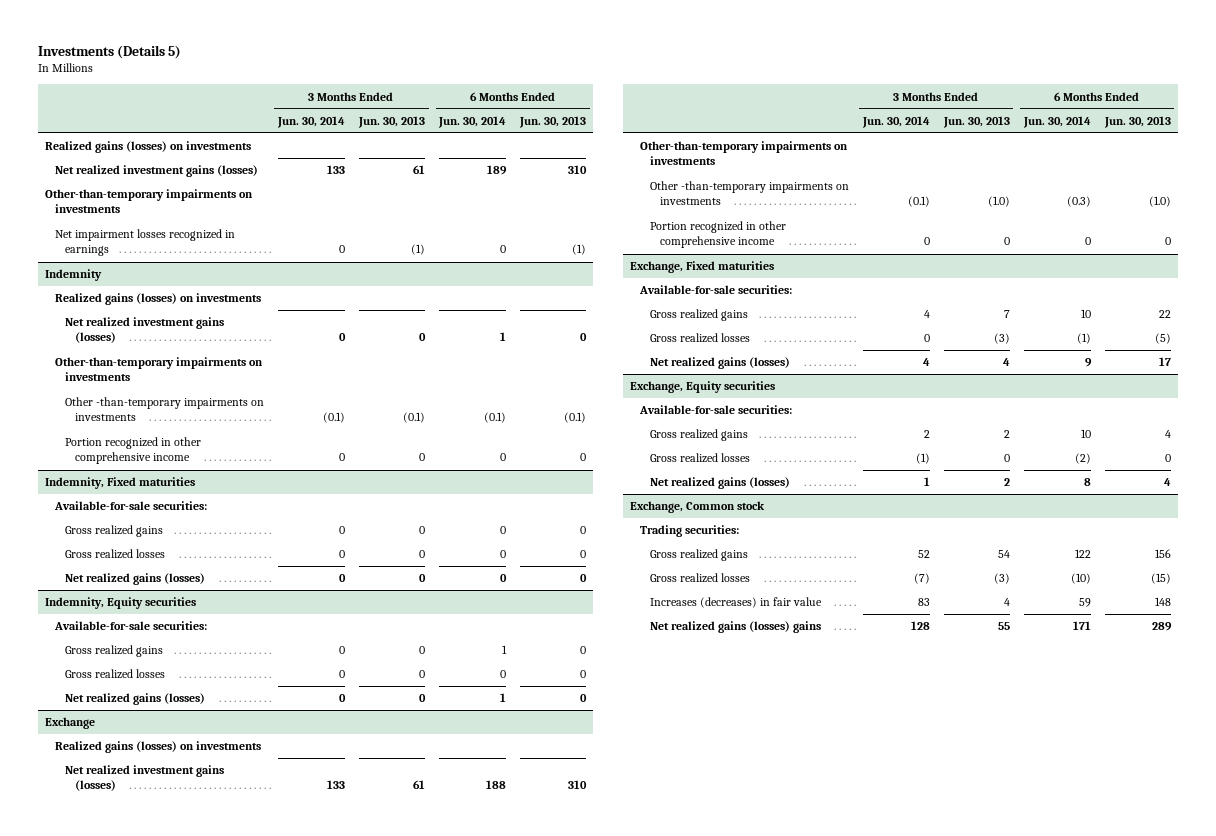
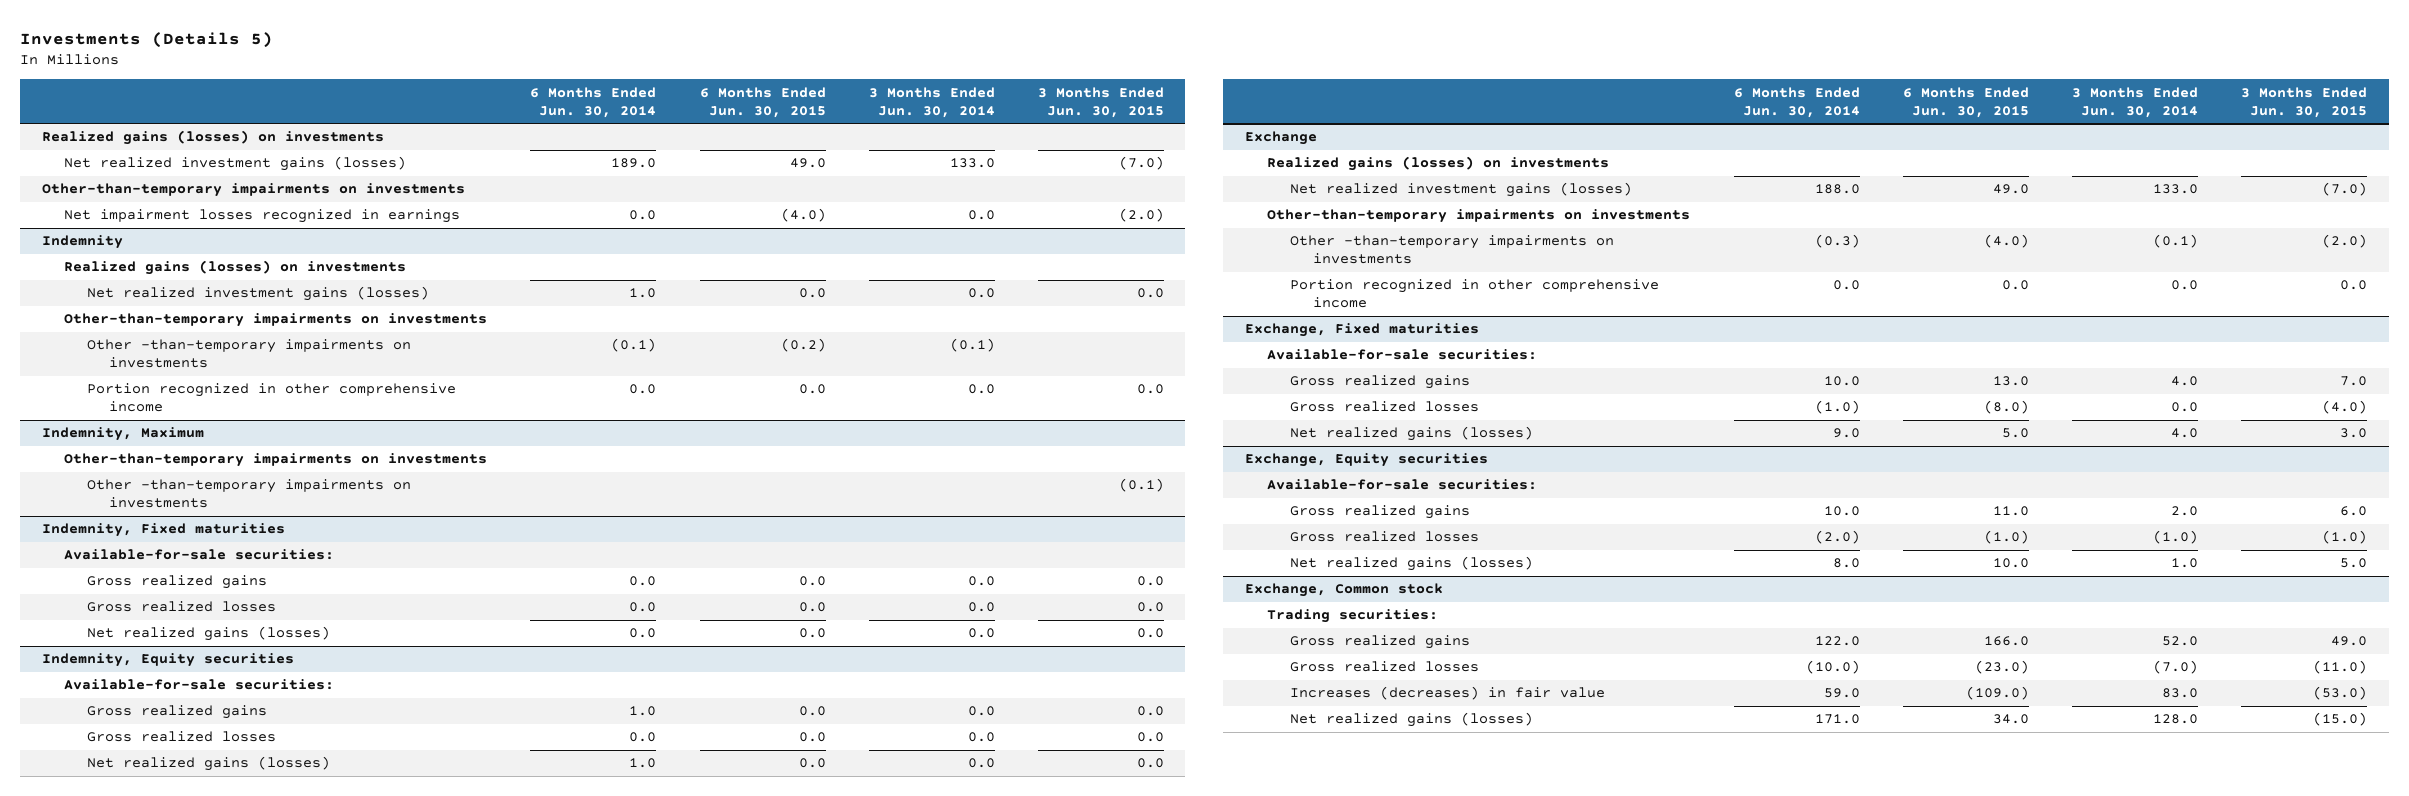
[358,115,426,128] Jun. 30, 2013 -> none
[519,115,587,128] Jun. 30, 2013 -> none
none -> [699,86,826,118] 6 Months Ended Jun. 30, 2015
none -> [1037,86,1164,118] 3 Months Ended Jun. 30, 2015
[326,165,345,175] 133 -> [949,158,995,169] 133.0
[487,165,508,176] 189 -> [611,158,657,169] 189.0
[338,245,345,254] 0 -> [967,210,995,221] 0.0
[500,245,507,254] 0 -> [629,210,657,221] 0.0
[338,333,346,342] 0 -> [967,288,995,299] 0.0
[500,332,507,342] 1 -> [629,288,657,299] 1.0
[338,453,345,462] 0 -> [967,384,995,395] 0.0
[500,453,507,462] 0 -> [629,384,657,395] 0.0
none -> [41,427,204,442] Indemnity, Maximum
none -> [64,453,488,468] Other-than-temporary impairments on investments
none -> [86,479,411,509] Other -than-temporary impairments on investments
[338,526,345,535] 0 -> [967,576,995,587] 0.0
[500,526,507,535] 0 -> [629,576,657,587] 0.0
[338,550,345,559] 0 -> [967,602,995,613] 0.0
[500,550,507,559] 0 -> [629,602,657,613] 0.0
[338,574,346,583] 0 -> [967,628,995,639] 0.0
[500,574,508,583] 0 -> [629,628,657,639] 0.0
[338,646,345,655] 0 -> [967,706,995,717] 0.0
[502,645,508,655] 1 -> [629,706,657,717] 1.0
[338,670,345,679] 0 -> [967,732,995,743] 0.0
[500,670,507,679] 0 -> [629,732,657,743] 0.0
[338,694,346,703] 0 -> [967,758,995,769] 0.0
[500,693,507,703] 1 -> [629,758,657,769] 1.0
[326,780,345,790] 133 -> [2152,184,2198,195] 133.0
[486,780,507,790] 188 -> [1814,184,1860,195] 188.0
[923,237,930,246] 0 -> [2170,280,2198,291] 0.0
[1084,237,1091,246] 0 -> [1832,280,1860,291] 0.0
[923,310,930,319] 4 -> [2170,376,2198,387] 4.0
[1080,309,1091,319] 10 -> [1823,376,1860,387] 10.0
[923,334,930,343] 0 -> [2170,402,2198,413] 0.0
[1076,333,1091,345] (1) -> [1814,400,1860,415] (1.0)
[922,358,930,367] 4 -> [2170,428,2198,439] 4.0
[1084,358,1092,368] 9 -> [1832,428,1860,439] 9.0
[923,430,930,439] 2 -> [2170,506,2198,517] 2.0
[1080,429,1091,439] 10 -> [1823,506,1860,517] 10.0
[915,453,930,465] (1) -> [2152,530,2198,545] (1.0)
[1074,453,1091,465] (2) -> [1814,530,1860,545] (2.0)
[923,477,930,487] 1 -> [2170,558,2198,569] 1.0
[1083,478,1091,487] 8 -> [1832,558,1860,569] 8.0
[917,550,930,559] 52 -> [2161,636,2198,647] 52.0
[1074,549,1091,559] 122 -> [1814,636,1860,647] 122.0
[913,573,930,585] (7) -> [2152,660,2198,675] (7.0)
[1070,573,1091,585] (10) -> [1805,660,1860,675] (10.0)
[917,598,930,607] 83 -> [2161,688,2198,699] 83.0
[1078,598,1091,608] 59 -> [1823,688,1860,699] 59.0
[649,621,821,634] Net realized gains (losses) gains -> [1290,712,1534,728] Net realized gains (losses)
[910,621,930,631] 128 -> [2152,714,2198,725] 128.0
[1072,621,1091,631] 171 -> [1814,714,1860,725] 171.0

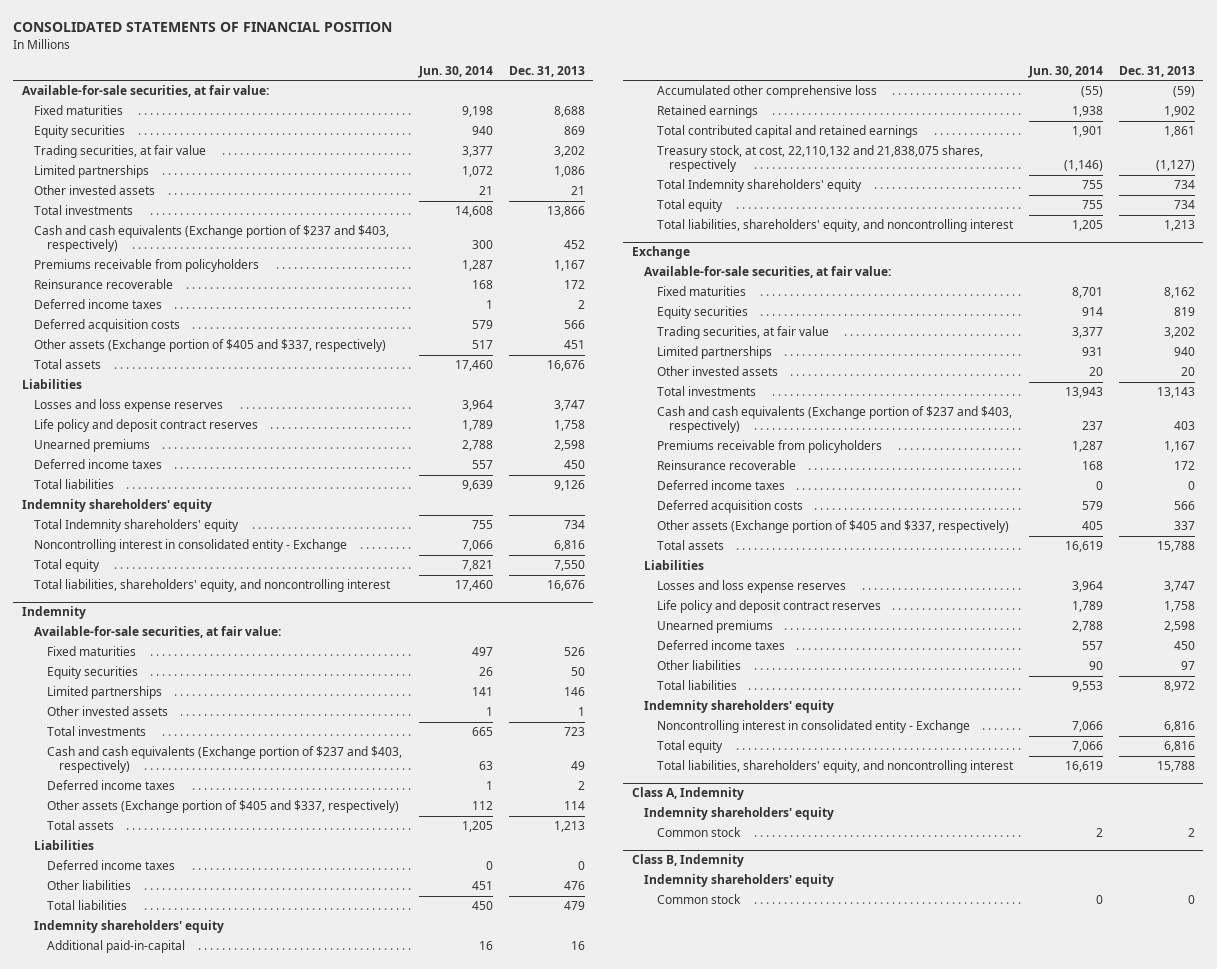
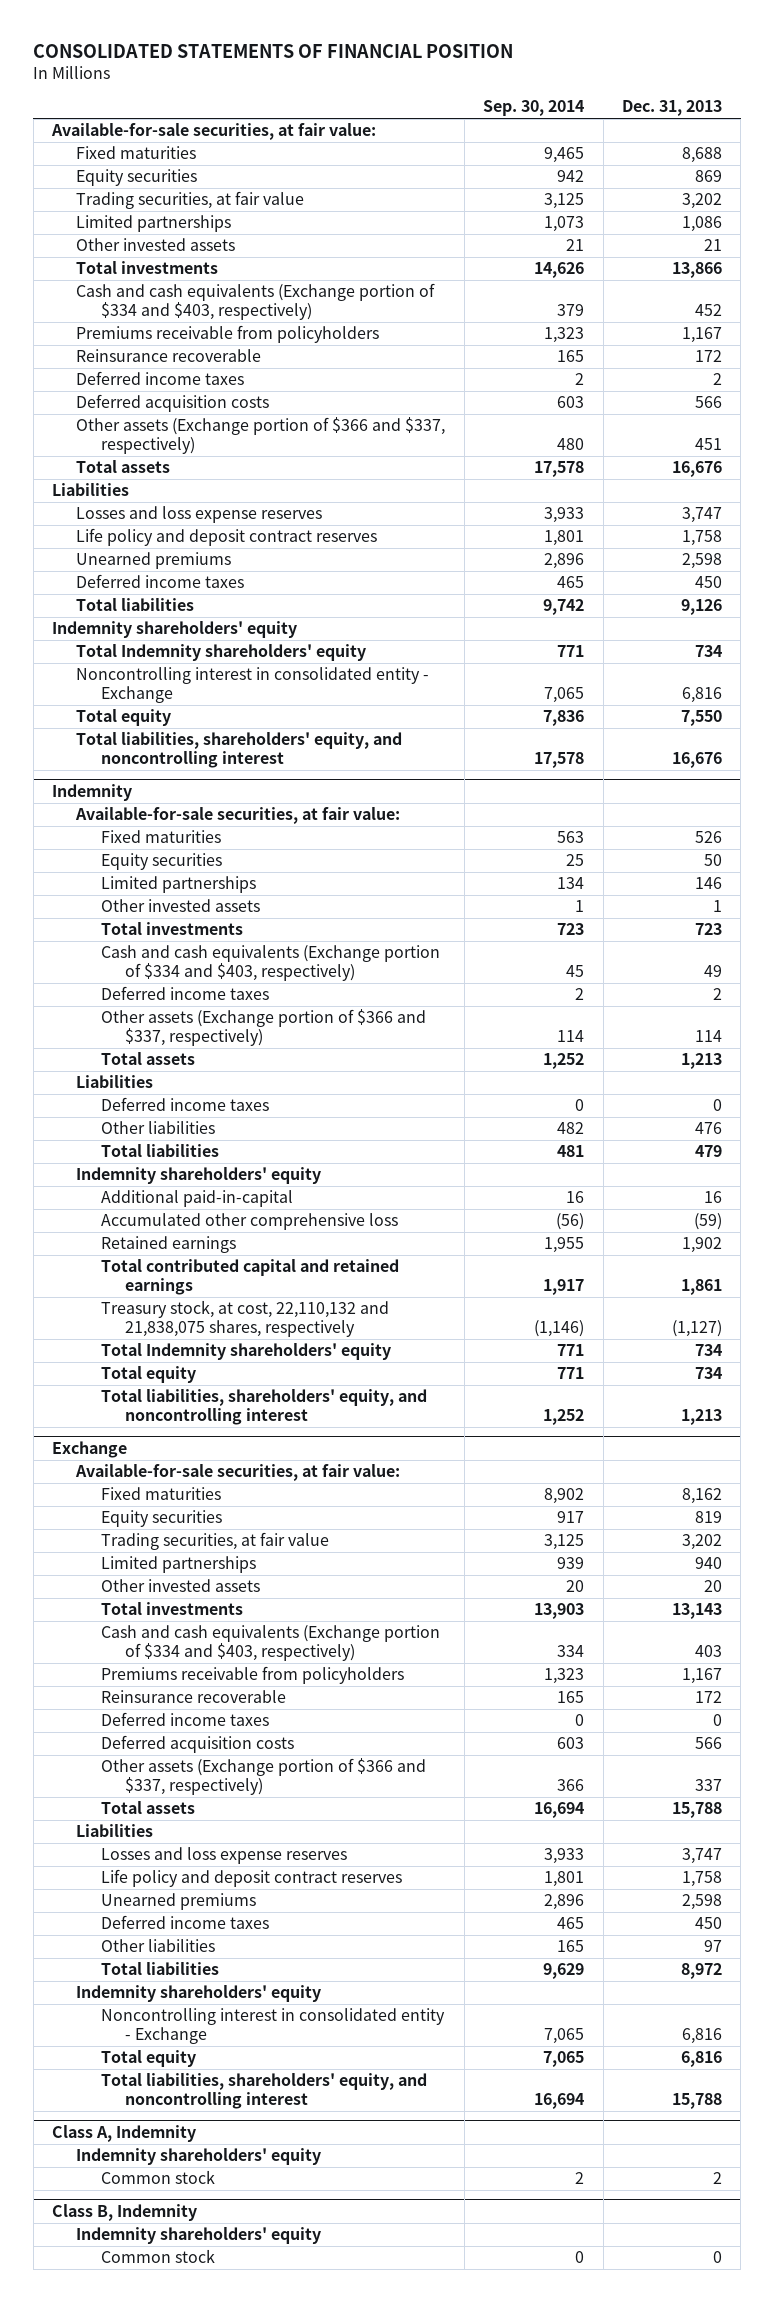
[417,65,493,78] Jun. 30, 2014 -> none
none -> [483,100,585,117] Sep. 30, 2014
[34,225,390,253] Cash and cash equivalents (Exchange portion of $237 and $403, respectively) -> [76,283,436,321] Cash and cash equivalents (Exchange portion of $334 and $403, respectively)
[34,339,387,353] Other assets (Exchange portion of $405 and $337, respectively) -> [76,417,446,455] Other assets (Exchange portion of $366 and $337, respectively)
[46,746,402,774] Cash and cash equivalents (Exchange portion of $237 and $403, respectively) -> [100,945,440,982] Cash and cash equivalents (Exchange portion of $334 and $403, respectively)
[46,800,399,814] Other assets (Exchange portion of $405 and $337, respectively) -> [100,1009,426,1047] Other assets (Exchange portion of $366 and $337, respectively)
[656,406,1012,434] Cash and cash equivalents (Exchange portion of $237 and $403, respectively) -> [100,1625,440,1662] Cash and cash equivalents (Exchange portion of $334 and $403, respectively)
[656,520,1009,534] Other assets (Exchange portion of $405 and $337, respectively) -> [100,1758,426,1796] Other assets (Exchange portion of $366 and $337, respectively)

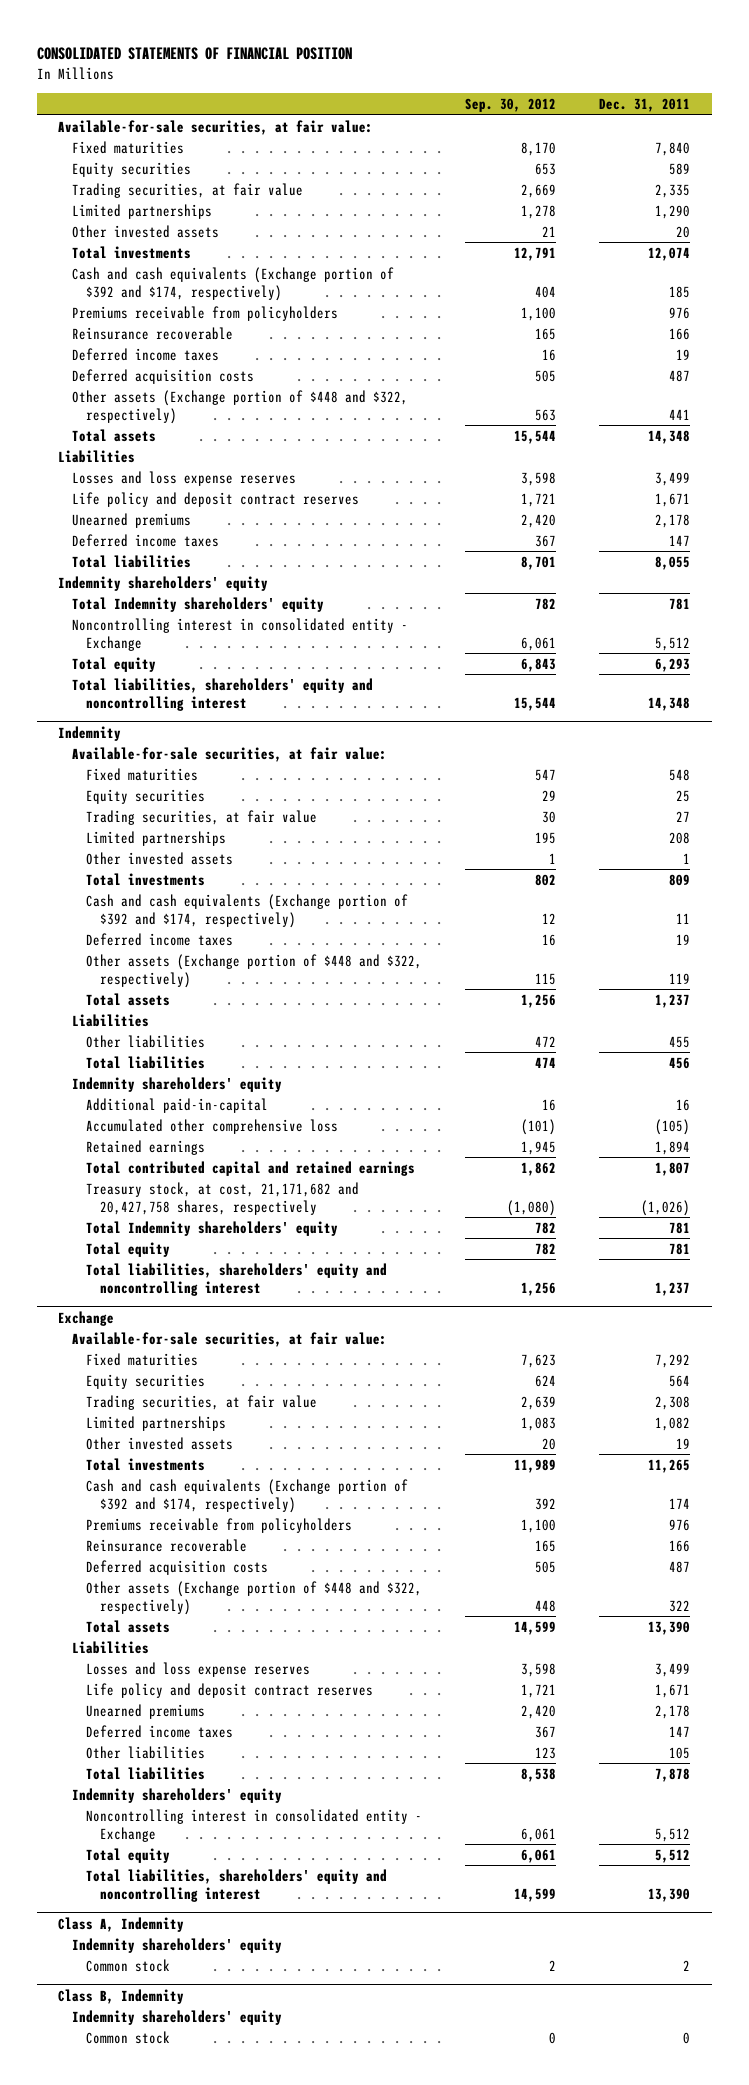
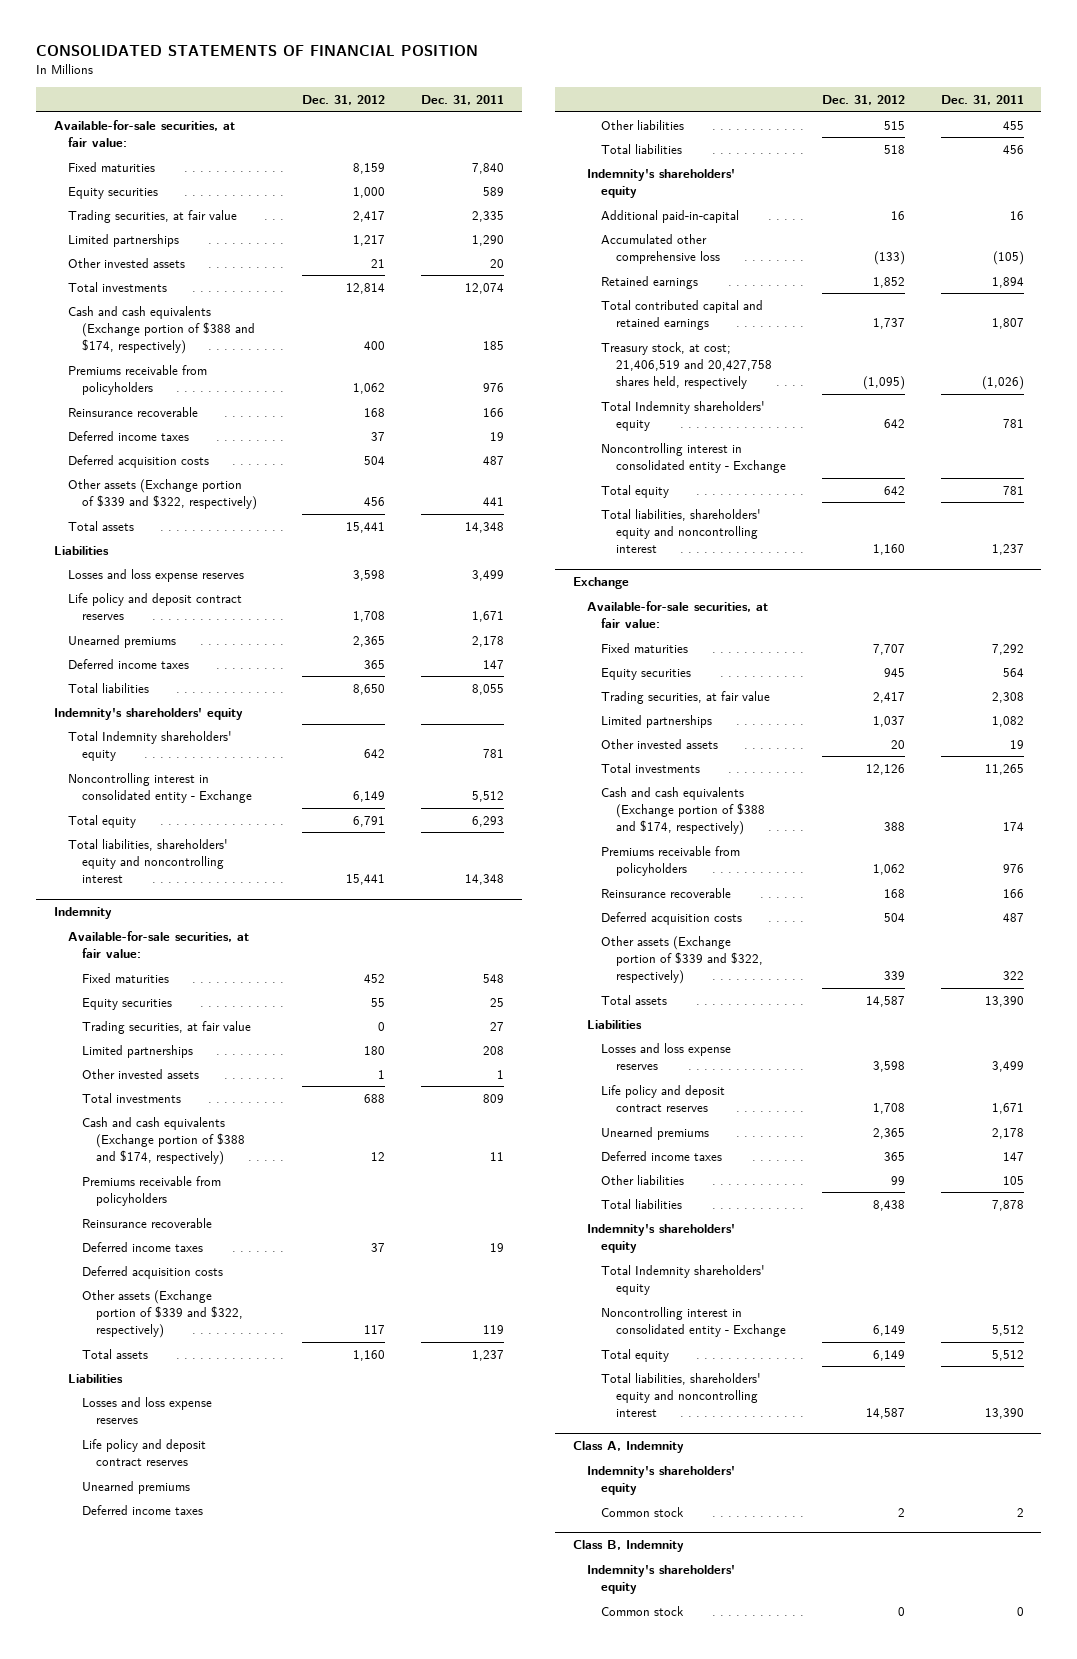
[465,98,557,113] Sep. 30, 2012 -> none
none -> [302,95,386,106] Dec. 31, 2012
[72,266,395,301] Cash and cash equivalents (Exchange portion of $392 and $174, respectively) -> [68,305,256,355] Cash and cash equivalents (Exchange portion of $388 and $174, respectively)
[72,389,409,424] Other assets (Exchange portion of $448 and $322, respectively) -> [68,478,258,510] Other assets (Exchange portion of $339 and $322, respectively)
[58,575,269,591] Indemnity shareholders' equity -> [53,707,243,720] Indemnity's shareholders' equity
[85,893,408,928] Cash and cash equivalents (Exchange portion of $392 and $174, respectively) -> [82,1116,246,1166] Cash and cash equivalents (Exchange portion of $388 and $174, respectively)
none -> [82,1175,222,1206] Premiums receivable from policyholders
none -> [82,1217,213,1228] Reinsurance recoverable
none -> [82,1265,224,1279] Deferred acquisition costs
[85,953,422,988] Other assets (Exchange portion of $448 and $322, respectively) -> [82,1289,244,1339] Other assets (Exchange portion of $339 and $322, respectively)
none -> [82,1396,213,1424] Losses and loss expense reserves
none -> [82,1438,207,1466] Life policy and deposit contract reserves
none -> [82,1480,191,1494] Unearned premiums
none -> [82,1504,204,1515] Deferred income taxes
[72,1076,283,1092] Indemnity shareholders' equity -> [587,168,736,198] Indemnity's shareholders' equity
[85,1181,359,1215] Treasury stock, at cost, 21,171,682 and 20,427,758 shares, respectively -> [601,341,772,390] Treasury stock, at cost; 21,406,519 and 20,427,758 shares held, respectively
none -> [601,442,786,473] Noncontrolling interest in consolidated entity - Exchange
[85,1478,408,1513] Cash and cash equivalents (Exchange portion of $392 and $174, respectively) -> [601,786,765,836] Cash and cash equivalents (Exchange portion of $388 and $174, respectively)
[85,1580,422,1615] Other assets (Exchange portion of $448 and $322, respectively) -> [601,935,763,985] Other assets (Exchange portion of $339 and $322, respectively)
[72,1787,283,1803] Indemnity shareholders' equity -> [587,1223,736,1253] Indemnity's shareholders' equity
none -> [601,1264,766,1295] Total Indemnity shareholders' equity
[72,1937,283,1953] Indemnity shareholders' equity -> [587,1465,736,1495] Indemnity's shareholders' equity
[72,2009,283,2025] Indemnity shareholders' equity -> [587,1564,736,1594] Indemnity's shareholders' equity

